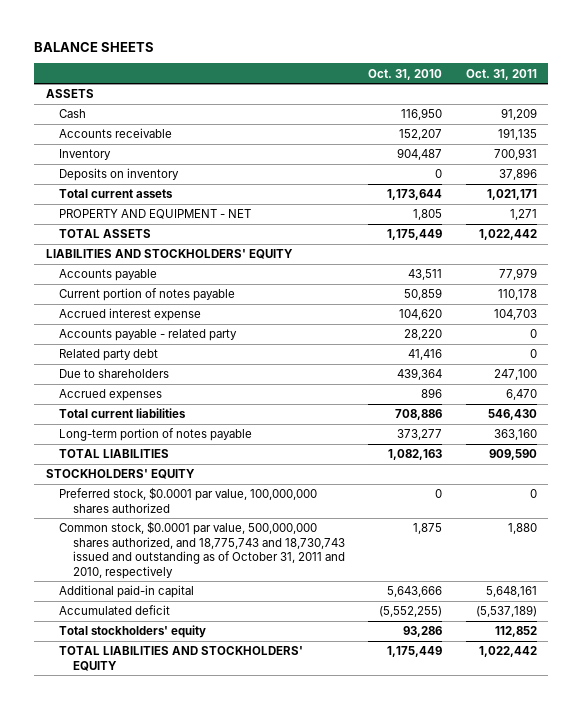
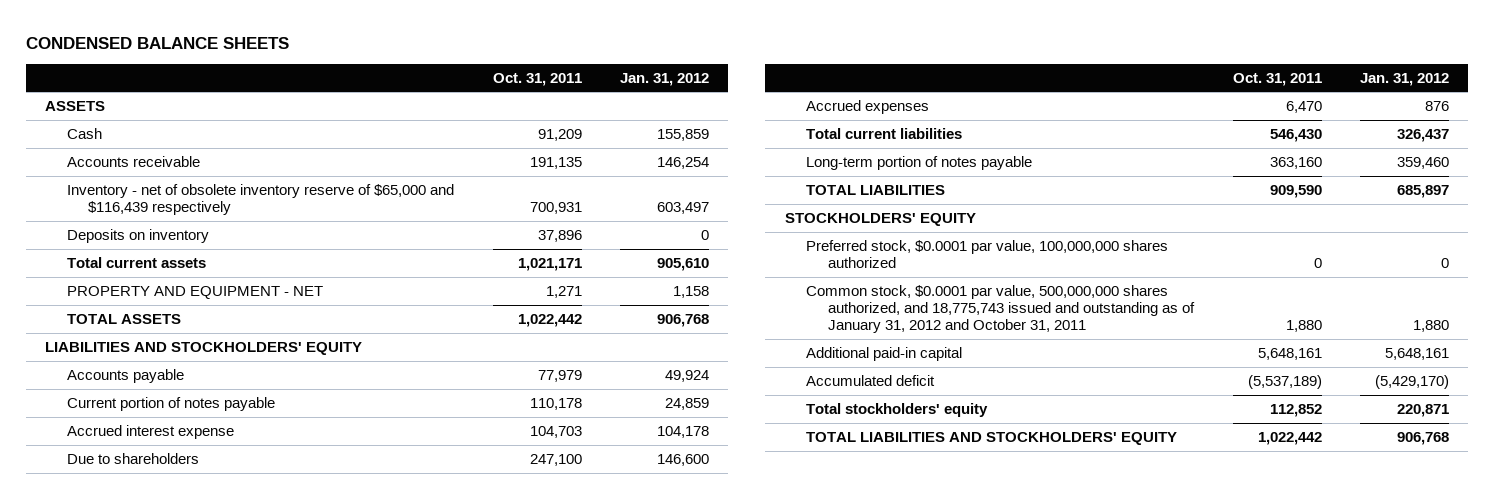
[34,41,155,52] BALANCE SHEETS -> [25,36,289,49] CONDENSED BALANCE SHEETS
[368,68,443,80] Oct. 31, 2010 -> none
none -> [620,72,710,86] Jan. 31, 2012
[59,149,112,161] Inventory -> [66,183,454,216] Inventory - net of obsolete inventory reserve of $65,000 and $116,439 respectively
[59,329,238,342] Accounts payable - related party -> none
[59,349,159,362] Related party debt -> none
[59,521,345,579] Common stock, $0.0001 par value, 500,000,000 shares authorized, and 18,775,743 and 18,730,743 issued and outstanding as of October 31, 2011 and 2010, respectively -> [806,284,1196,334] Common stock, $0.0001 par value, 500,000,000 shares authorized, and 18,775,743 issued and outstanding as of January 31, 2012 and October 31, 2011

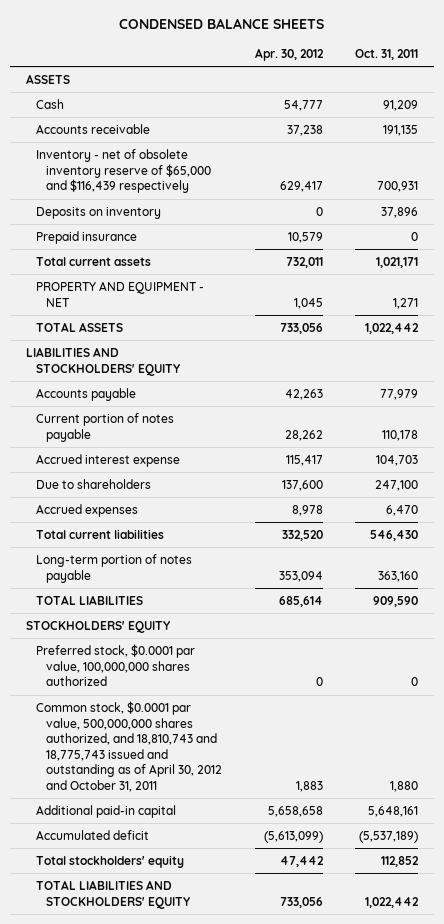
[620,72,710,86] Jan. 31, 2012 -> none
none -> [254,47,324,61] Apr. 30, 2012
none -> [36,230,138,244] Prepaid insurance
[806,284,1196,334] Common stock, $0.0001 par value, 500,000,000 shares authorized, and 18,775,743 issued and outstanding as of January 31, 2012 and October 31, 2011 -> [36,700,223,793] Common stock, $0.0001 par value, 500,000,000 shares authorized, and 18,810,743 and 18,775,743 issued and outstanding as of April 30, 2012 and October 31, 2011

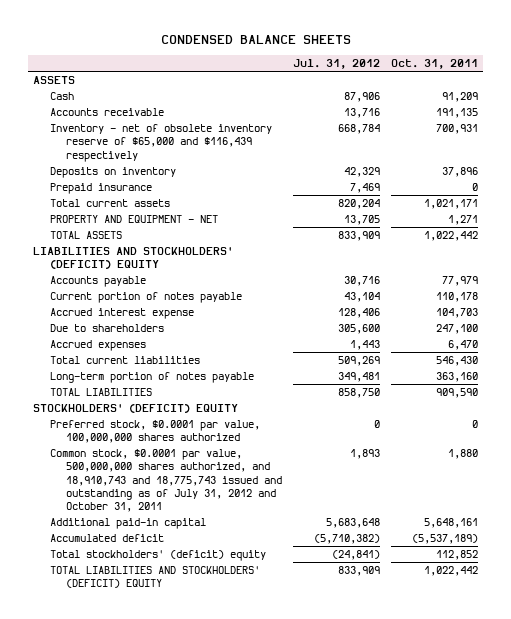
[254,47,324,61] Apr. 30, 2012 -> none
none -> [293,58,381,69] Jul. 31, 2012
[25,346,181,376] LIABILITIES AND STOCKHOLDERS' EQUITY -> [33,246,234,270] LIABILITIES AND STOCKHOLDERS' (DEFICIT) EQUITY
[25,620,170,633] STOCKHOLDERS' EQUITY -> [33,403,239,414] STOCKHOLDERS' (DEFICIT) EQUITY
[36,700,223,793] Common stock, $0.0001 par value, 500,000,000 shares authorized, and 18,810,743 and 18,775,743 issued and outstanding as of April 30, 2012 and October 31, 2011 -> [49,449,283,513] Common stock, $0.0001 par value, 500,000,000 shares authorized, and 18,910,743 and 18,775,743 issued and outstanding as of July 31, 2012 and October 31, 2011
[36,854,185,868] Total stockholders' equity -> [49,550,266,562] Total stockholders' (deficit) equity
[36,879,191,909] TOTAL LIABILITIES AND STOCKHOLDERS' EQUITY -> [49,566,260,589] TOTAL LIABILITIES AND STOCKHOLDERS' (DEFICIT) EQUITY

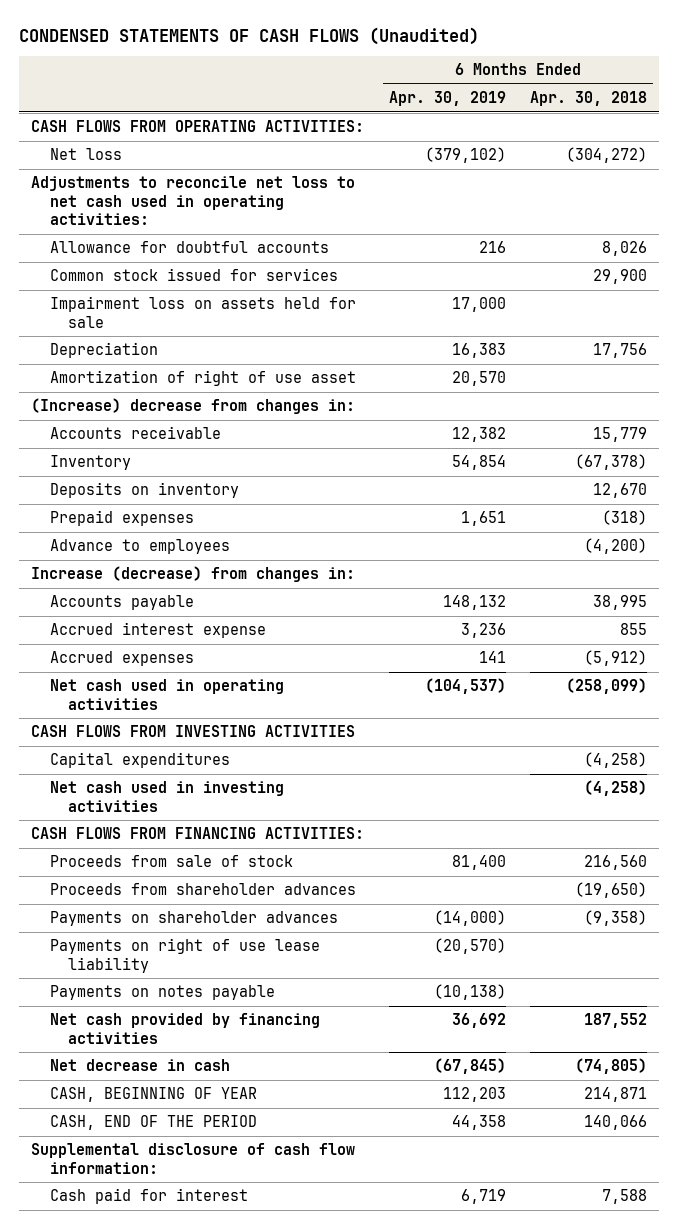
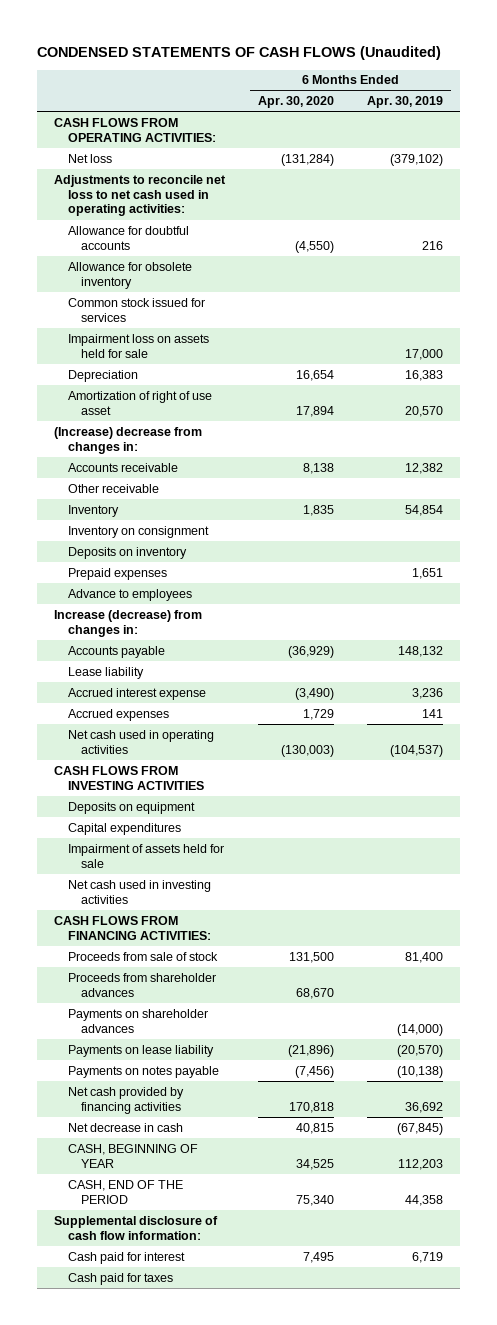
[530,91,648,107] Apr. 30, 2018 -> none
none -> [257,96,334,109] Apr. 30, 2020
none -> [67,261,192,289] Allowance for obsolete inventory
none -> [67,483,159,493] Other receivable
none -> [67,525,209,538] Inventory on consignment
none -> [67,666,144,679] Lease liability
none -> [67,801,195,814] Deposits on equipment
none -> [67,843,224,868] Impairment of assets held for sale
[49,938,320,973] Payments on right of use lease liability -> [67,1044,214,1057] Payments on lease liability
none -> [67,1272,173,1285] Cash paid for taxes

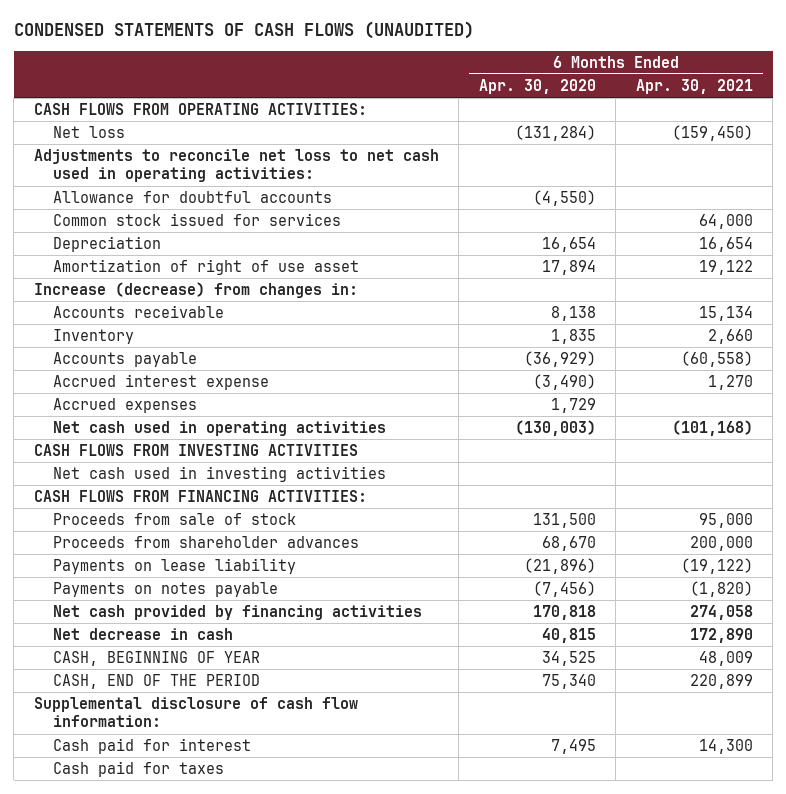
[36,45,441,60] CONDENSED STATEMENTS OF CASH FLOWS (Unaudited) -> [13,21,474,40] CONDENSED STATEMENTS OF CASH FLOWS (UNAUDITED)
[367,96,444,109] Apr. 30, 2019 -> none
none -> [635,78,753,94] Apr. 30, 2021
[67,261,192,289] Allowance for obsolete inventory -> none
[67,333,209,358] Impairment loss on assets held for sale -> none
[53,426,202,454] (Increase) decrease from changes in: -> none
[53,609,202,637] Increase (decrease) from changes in: -> [33,281,358,298] Increase (decrease) from changes in:
[67,483,159,493] Other receivable -> none
[67,525,209,538] Inventory on consignment -> none
[67,546,187,559] Deposits on inventory -> none
[67,567,167,580] Prepaid expenses -> none
[67,588,192,601] Advance to employees -> none
[67,666,144,679] Lease liability -> none
[67,801,195,814] Deposits on equipment -> none
[67,822,181,835] Capital expenditures -> none
[67,843,224,868] Impairment of assets held for sale -> none
[67,1008,208,1033] Payments on shareholder advances -> none

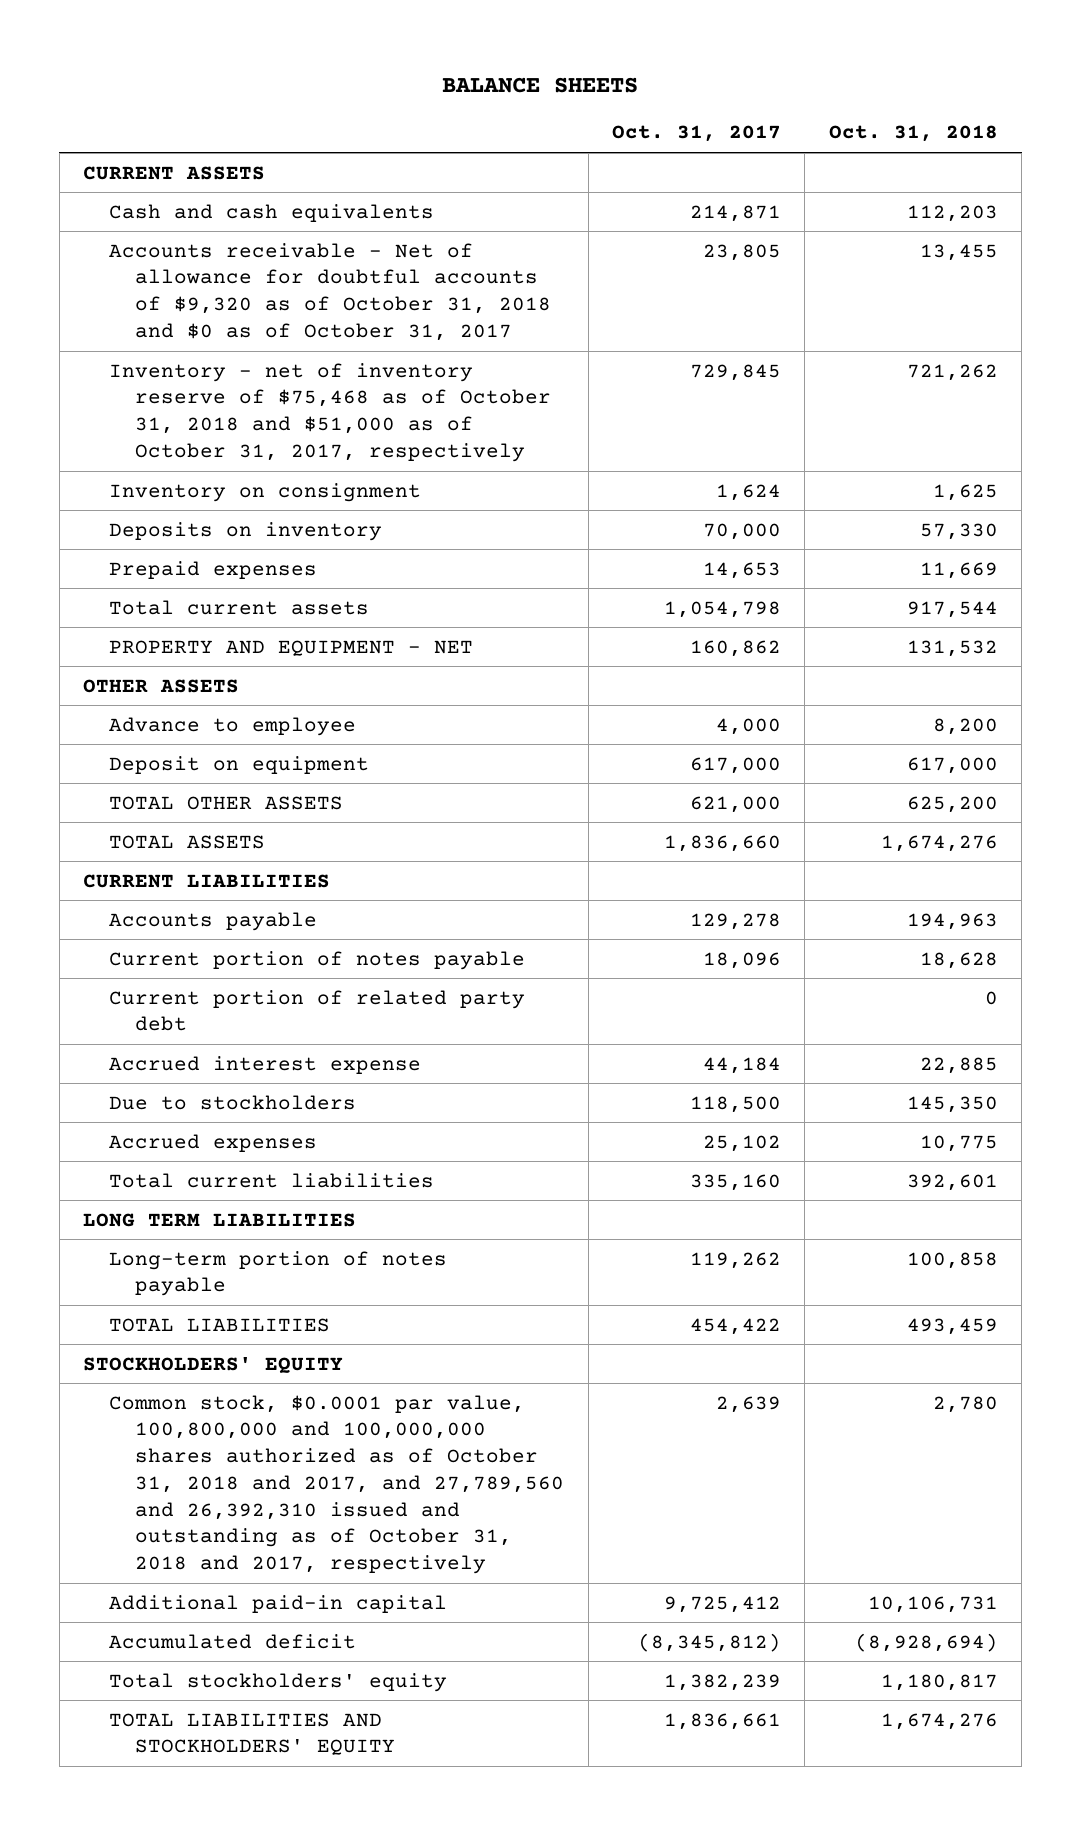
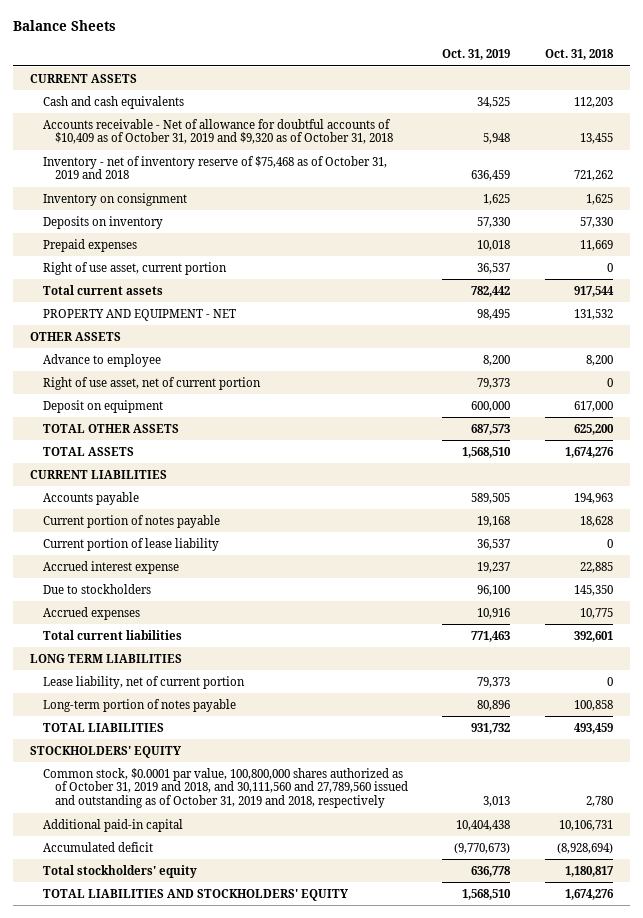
[442,76,639,93] BALANCE SHEETS -> [12,20,116,32] Balance Sheets
[611,125,781,143] Oct. 31, 2017 -> none
none -> [442,49,511,61] Oct. 31, 2019
[109,242,552,341] Accounts receivable - Net of allowance for doubtful accounts of $9,320 as of October 31, 2018 and $0 as of October 31, 2017 -> [42,118,394,145] Accounts receivable - Net of allowance for doubtful accounts of $10,409 as of October 31, 2019 and $9,320 as of October 31, 2018
[109,362,552,462] Inventory - net of inventory reserve of $75,468 as of October 31, 2018 and $51,000 as of October 31, 2017, respectively -> [42,155,387,180] Inventory - net of inventory reserve of $75,468 as of October 31, 2019 and 2018
none -> [42,261,227,275] Right of use asset, current portion
none -> [42,376,261,390] Right of use asset, net of current portion
[109,989,526,1032] Current portion of related party debt -> none
none -> [42,537,219,551] Current portion of lease liability
none -> [42,675,245,689] Lease liability, net of current portion
[109,1394,565,1575] Common stock, $0.0001 par value, 100,800,000 and 100,000,000 shares authorized as of October 31, 2018 and 2017, and 27,789,560 and 26,392,310 issued and outstanding as of October 31, 2018 and 2017, respectively -> [42,767,409,809] Common stock, $0.0001 par value, 100,800,000 shares authorized as of October 31, 2019 and 2018, and 30,111,560 and 27,789,560 issued and outstanding as of October 31, 2019 and 2018, respectively

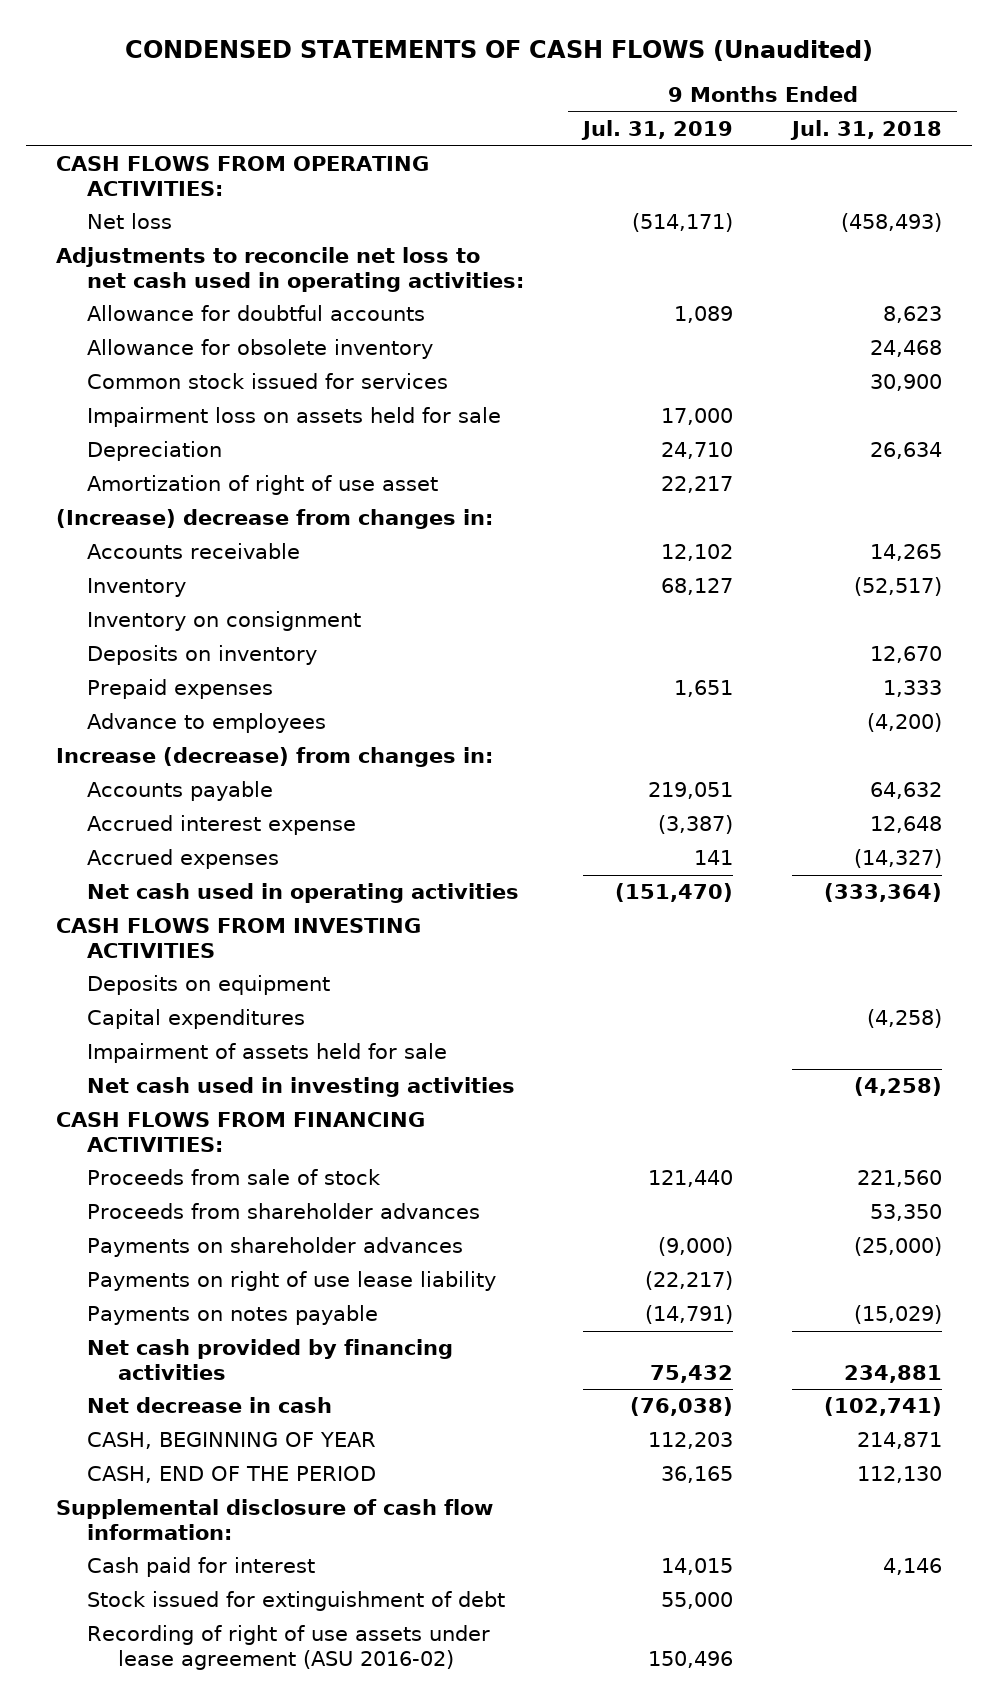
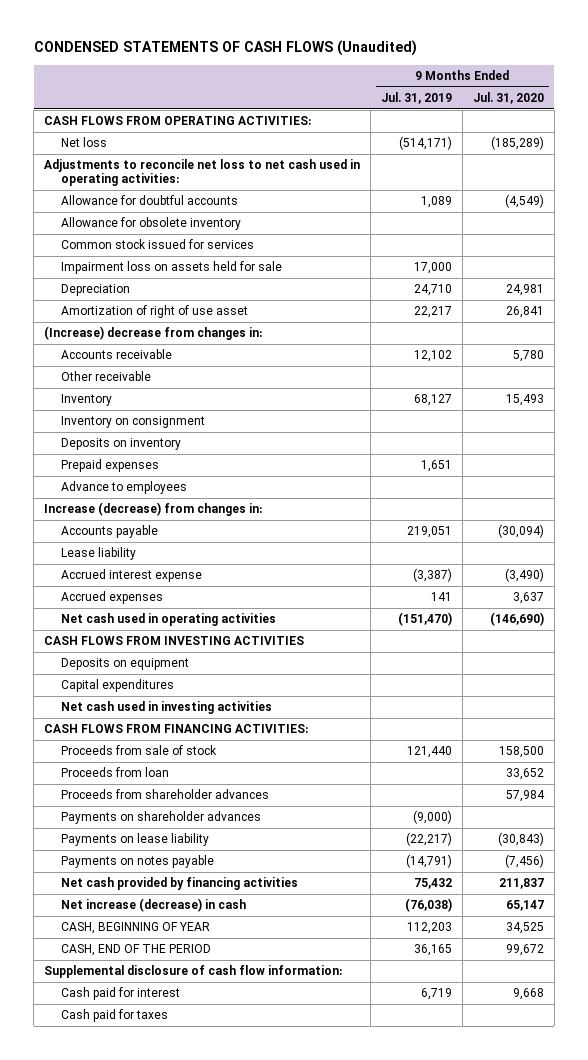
[790,120,943,141] Jul. 31, 2018 -> none
none -> [472,91,544,104] Jul. 31, 2020
none -> [60,371,151,382] Other receivable
none -> [60,547,136,561] Lease liability
[86,1043,447,1064] Impairment of assets held for sale -> none
none -> [60,767,169,778] Proceeds from loan
[86,1271,496,1292] Payments on right of use lease liability -> [60,833,209,847] Payments on lease liability
[86,1397,332,1414] Net decrease in cash -> [60,898,246,913] Net increase (decrease) in cash
[86,1591,505,1612] Stock issued for extinguishment of debt -> none
[86,1625,490,1670] Recording of right of use assets under lease agreement (ASU 2016-02) -> none
[660,1558,733,1576] 14,015 -> [420,988,452,1001] 6,719
none -> [60,1009,168,1023] Cash paid for taxes

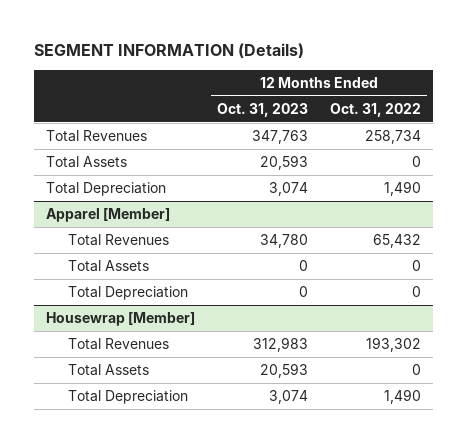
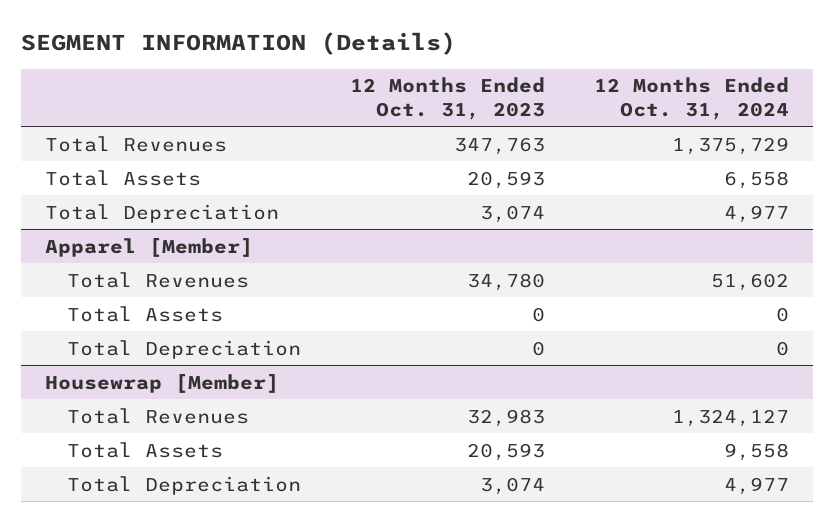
[330,102,422,117] Oct. 31, 2022 -> none
none -> [593,77,789,120] 12 Months Ended Oct. 31, 2024
[253,337,309,353] 312,983 -> [467,408,546,427] 32,983

